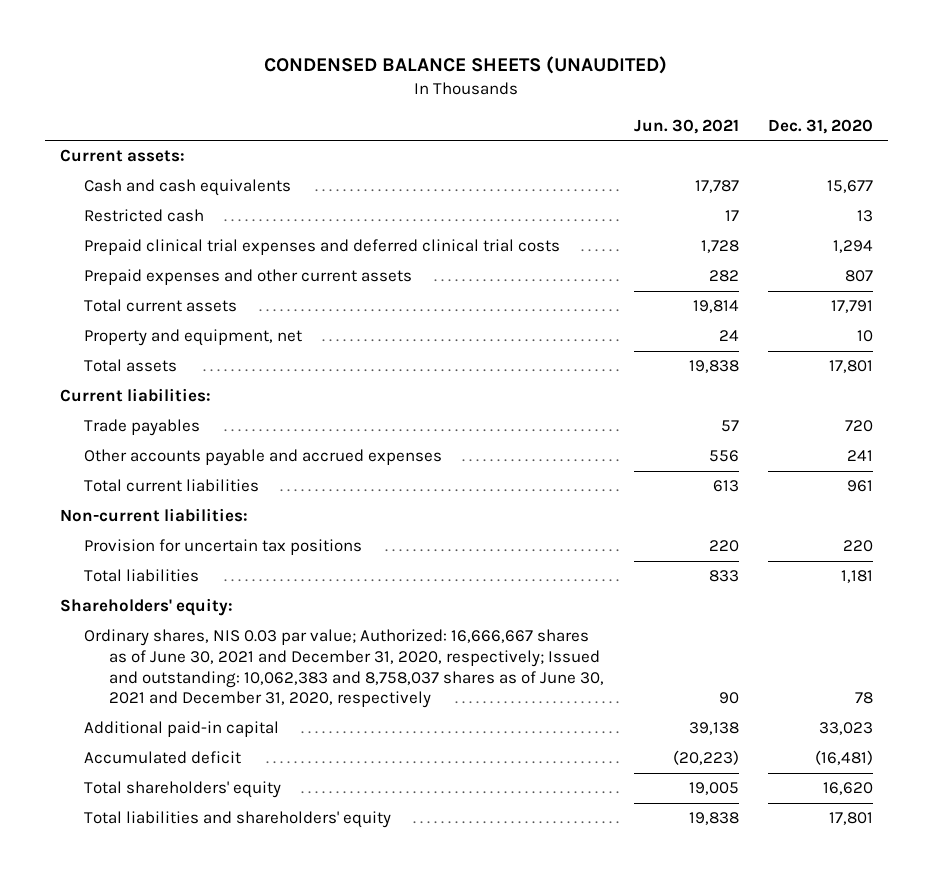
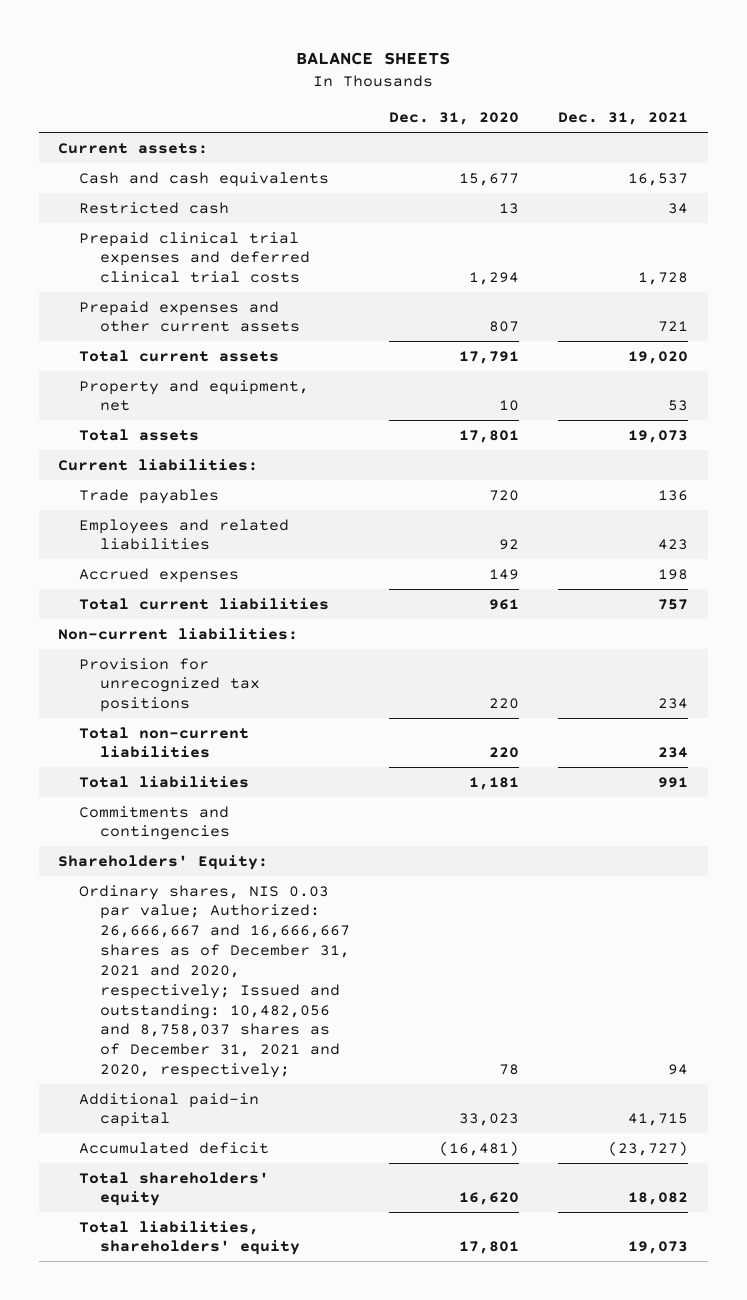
[264,55,668,74] CONDENSED BALANCE SHEETS (UNAUDITED) -> [296,52,451,66] BALANCE SHEETS
[633,118,739,134] Jun. 30, 2021 -> none
none -> [558,112,689,126] Dec. 31, 2021
[84,449,443,467] Other accounts payable and accrued expenses -> none
none -> [79,518,290,551] Employees and related liabilities
none -> [79,567,240,583] Accrued expenses
[84,539,363,556] Provision for uncertain tax positions -> [79,657,261,713] Provision for unrecognized tax positions
none -> [79,726,250,759] Total non-current liabilities
none -> [79,805,231,841] Commitments and contingencies
[59,598,233,617] Shareholders' equity: -> [58,854,269,870] Shareholders' Equity:
[84,629,605,709] Ordinary shares, NIS 0.03 par value; Authorized: 16,666,667 shares as of June 30, 2021 and December 31, 2020, respectively; Issued and outstanding: 10,062,383 and 8,758,037 shares as of June 30, 2021 and December 31, 2020, respectively -> [79,884,351,1078] Ordinary shares, NIS 0.03 par value; Authorized: 26,666,667 and 16,666,667 shares as of December 31, 2021 and 2020, respectively; Issued and outstanding: 10,482,056 and 8,758,037 shares as of December 31, 2021 and 2020, respectively;
[84,811,392,829] Total liabilities and shareholders' equity -> [79,1220,301,1256] Total liabilities, shareholders' equity

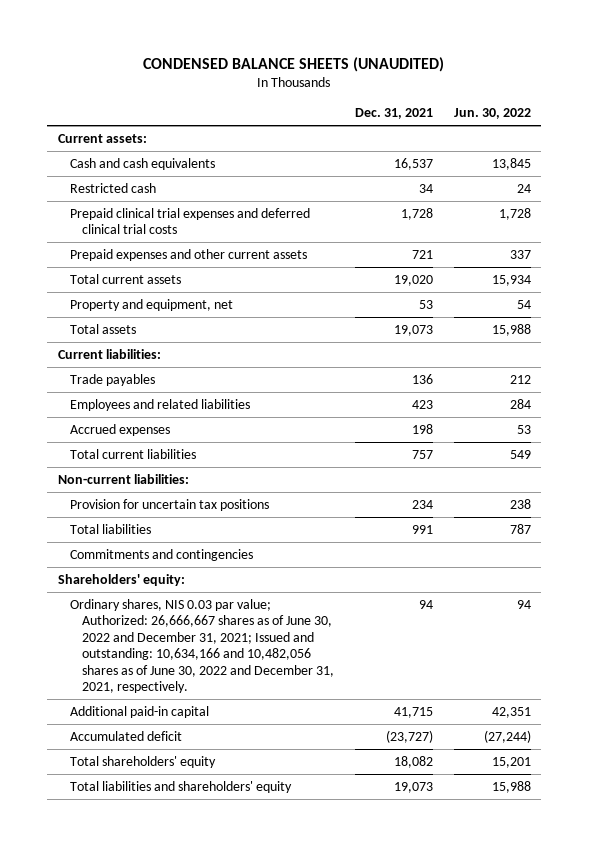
[296,52,451,66] BALANCE SHEETS -> [143,56,445,72] CONDENSED BALANCE SHEETS (UNAUDITED)
[389,112,520,126] Dec. 31, 2020 -> none
none -> [453,108,531,120] Jun. 30, 2022
[79,726,250,759] Total non-current liabilities -> none
[79,657,261,713] Provision for unrecognized tax positions -> [69,498,269,511] Provision for uncertain tax positions
[58,854,269,870] Shareholders' Equity: -> [57,573,185,586] Shareholders' equity:
[79,884,351,1078] Ordinary shares, NIS 0.03 par value; Authorized: 26,666,667 and 16,666,667 shares as of December 31, 2021 and 2020, respectively; Issued and outstanding: 10,482,056 and 8,758,037 shares as of December 31, 2021 and 2020, respectively; -> [69,598,335,694] Ordinary shares, NIS 0.03 par value; Authorized: 26,666,667 shares as of June 30, 2022 and December 31, 2021; Issued and outstanding: 10,634,166 and 10,482,056 shares as of June 30, 2022 and December 31, 2021, respectively.
[79,1220,301,1256] Total liabilities, shareholders' equity -> [69,780,292,793] Total liabilities and shareholders' equity

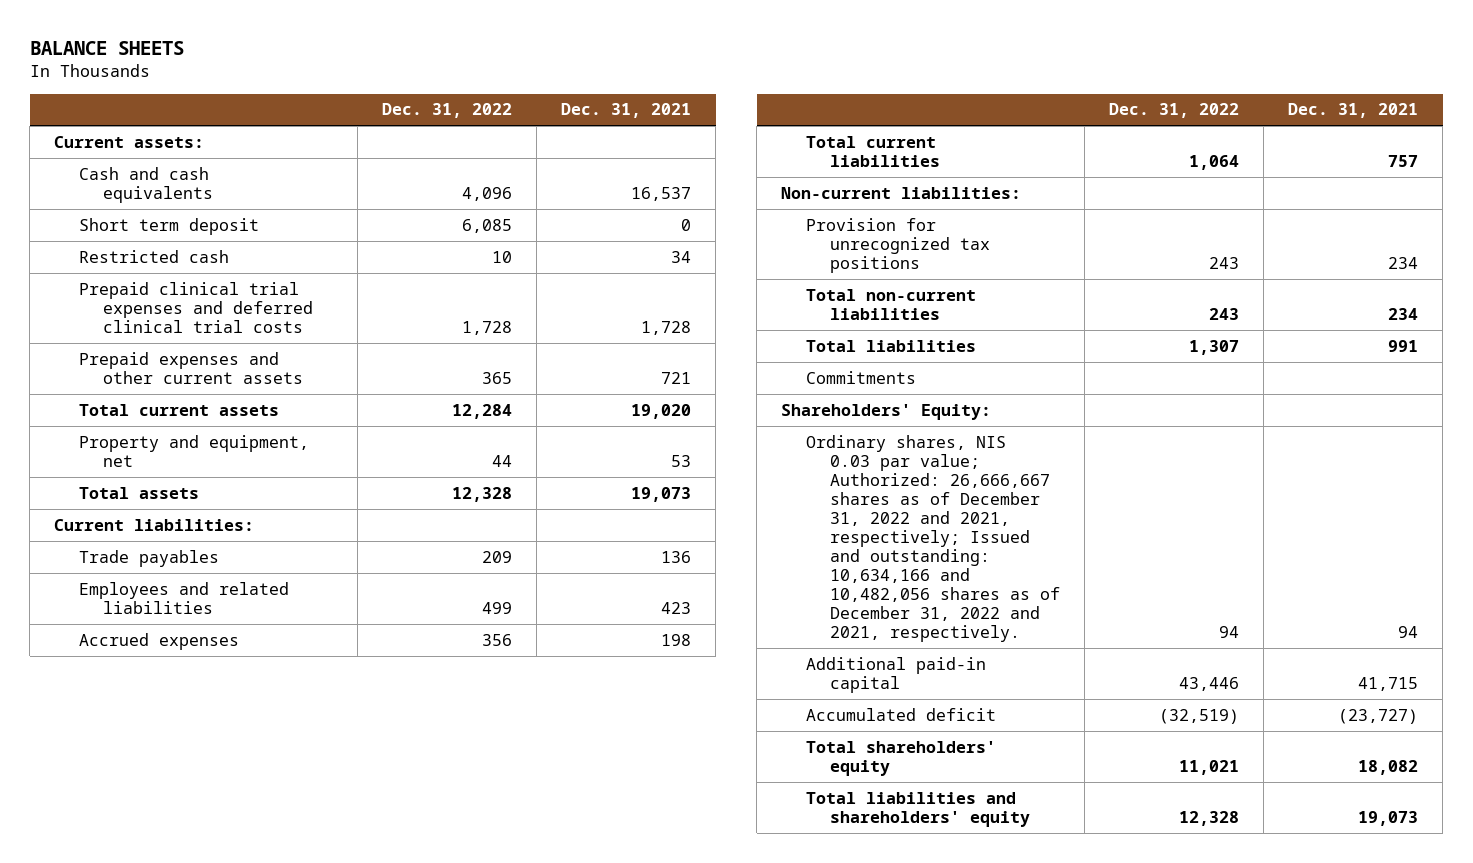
[143,56,445,72] CONDENSED BALANCE SHEETS (UNAUDITED) -> [29,41,184,56] BALANCE SHEETS
[453,108,531,120] Jun. 30, 2022 -> none
none -> [382,103,513,119] Dec. 31, 2022
none -> [78,217,259,235] Short term deposit
[69,498,269,511] Provision for uncertain tax positions -> [805,217,991,273] Provision for unrecognized tax positions
none -> [805,288,976,320] Total non-current liabilities
[69,548,253,561] Commitments and contingencies -> [805,370,916,384] Commitments
[57,573,185,586] Shareholders' equity: -> [781,403,992,420] Shareholders' Equity:
[69,598,335,694] Ordinary shares, NIS 0.03 par value; Authorized: 26,666,667 shares as of June 30, 2022 and December 31, 2021; Issued and outstanding: 10,634,166 and 10,482,056 shares as of June 30, 2022 and December 31, 2021, respectively. -> [805,434,1061,643] Ordinary shares, NIS 0.03 par value; Authorized: 26,666,667 shares as of December 31, 2022 and 2021, respectively; Issued and outstanding: 10,634,166 and 10,482,056 shares as of December 31, 2022 and 2021, respectively.

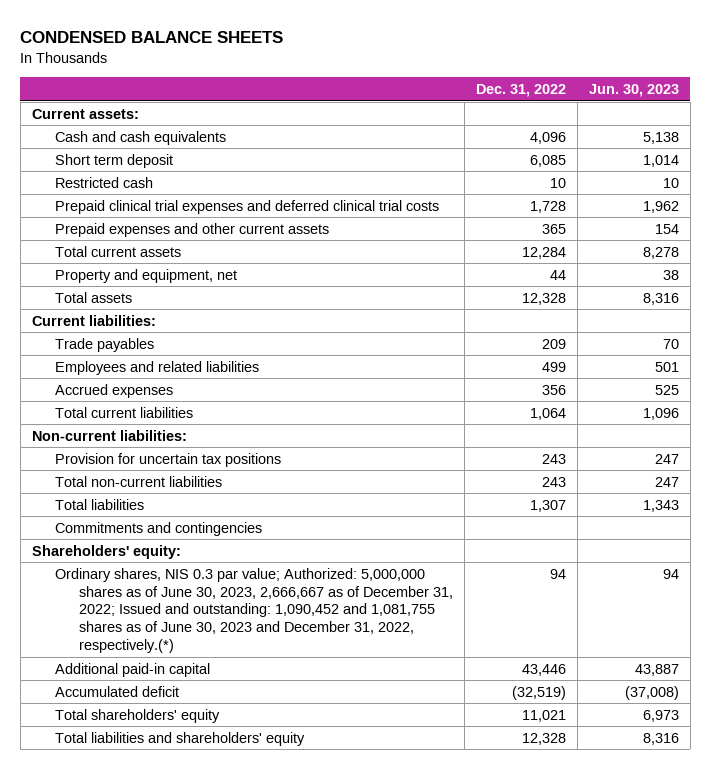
[29,41,184,56] BALANCE SHEETS -> [20,30,284,43] CONDENSED BALANCE SHEETS
[561,103,692,119] Dec. 31, 2021 -> none
none -> [588,84,679,98] Jun. 30, 2023
[805,217,991,273] Provision for unrecognized tax positions -> [55,452,282,467] Provision for uncertain tax positions
[805,370,916,384] Commitments -> [55,521,263,536] Commitments and contingencies
[781,403,992,420] Shareholders' Equity: -> [31,544,181,559] Shareholders' equity:
[805,434,1061,643] Ordinary shares, NIS 0.03 par value; Authorized: 26,666,667 shares as of December 31, 2022 and 2021, respectively; Issued and outstanding: 10,634,166 and 10,482,056 shares as of December 31, 2022 and 2021, respectively. -> [55,567,453,653] Ordinary shares, NIS 0.3 par value; Authorized: 5,000,000 shares as of June 30, 2023, 2,666,667 as of December 31, 2022; Issued and outstanding: 1,090,452 and 1,081,755 shares as of June 30, 2023 and December 31, 2022, respectively.(*)

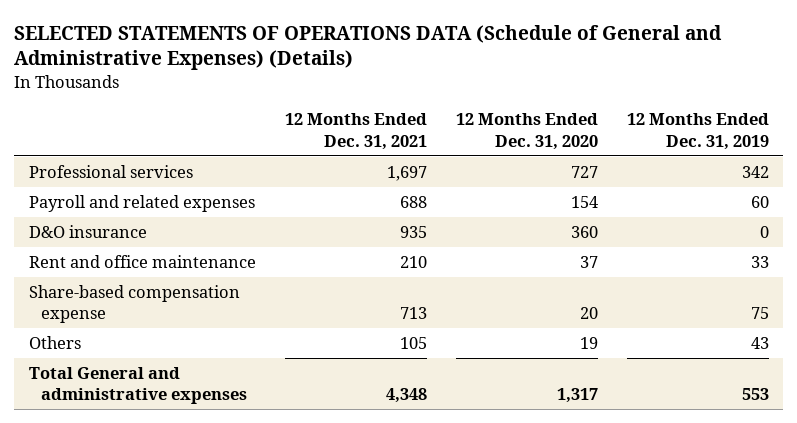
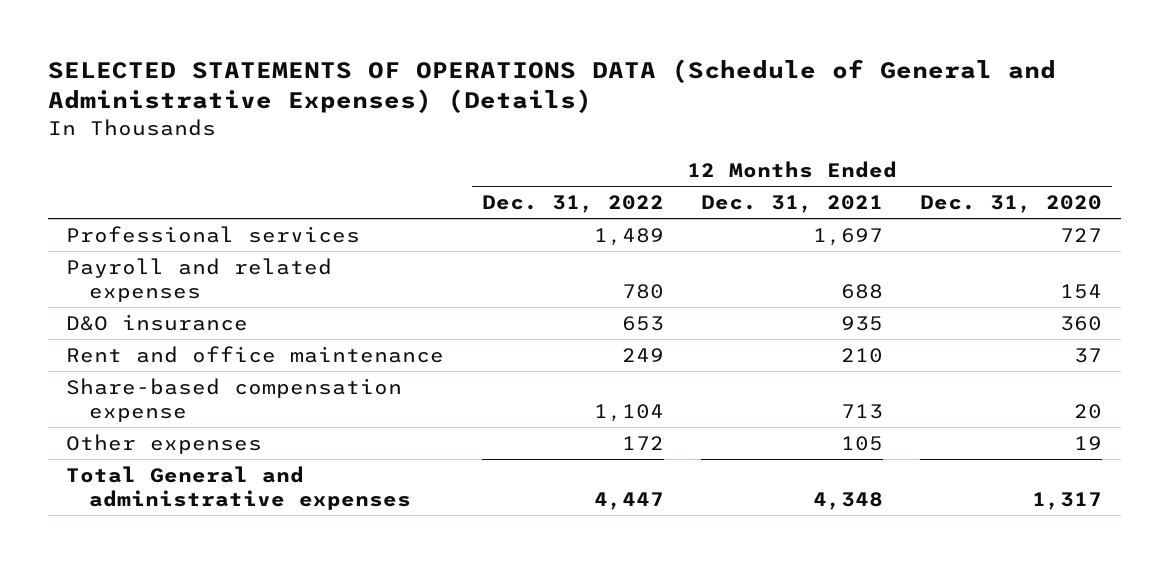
[626,113,769,150] 12 Months Ended Dec. 31, 2019 -> none
none -> [481,195,664,214] Dec. 31, 2022
[28,335,81,349] Others -> [66,433,263,454] Other expenses

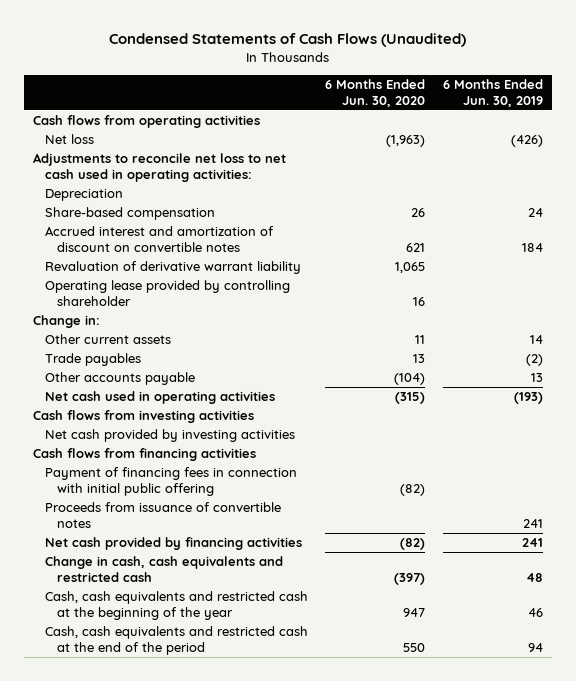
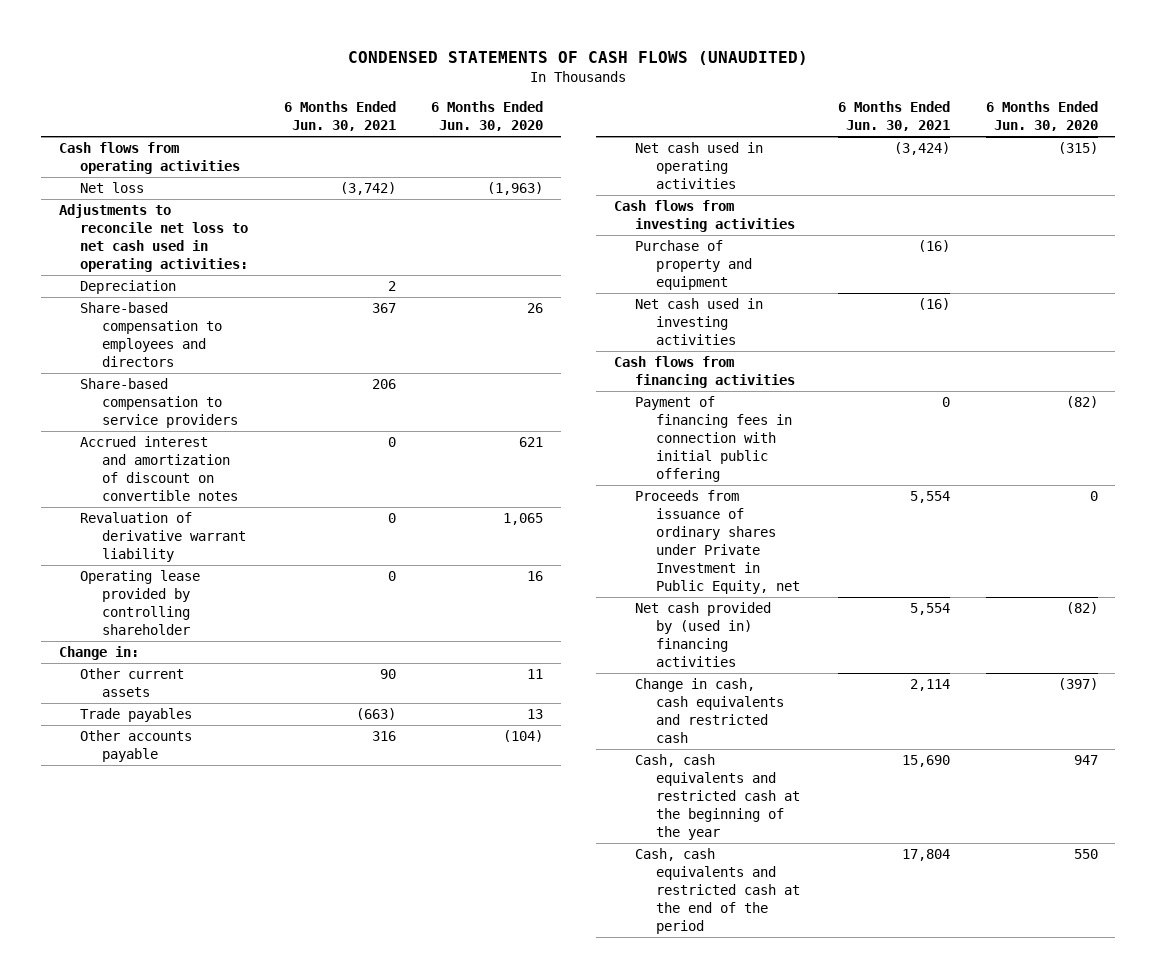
[109,33,467,48] Condensed Statements of Cash Flows (Unaudited) -> [348,51,809,66] CONDENSED STATEMENTS OF CASH FLOWS (UNAUDITED)
[443,79,544,107] 6 Months Ended Jun. 30, 2019 -> none
none -> [283,101,396,132] 6 Months Ended Jun. 30, 2021
[44,207,215,221] Share-based compensation -> [80,302,222,368] Share-based compensation to employees and directors
none -> [80,378,238,429] Share-based compensation to service providers
none -> [634,240,753,291] Purchase of property and equipment
[44,429,295,443] Net cash provided by investing activities -> [634,298,763,346] Net cash used in investing activities
[44,502,281,528] Proceeds from issuance of convertible notes -> none
none -> [634,490,801,595] Proceeds from issuance of ordinary shares under Private Investment in Public Equity, net
[44,537,302,551] Net cash provided by financing activities -> [634,602,771,668] Net cash provided by (used in) financing activities

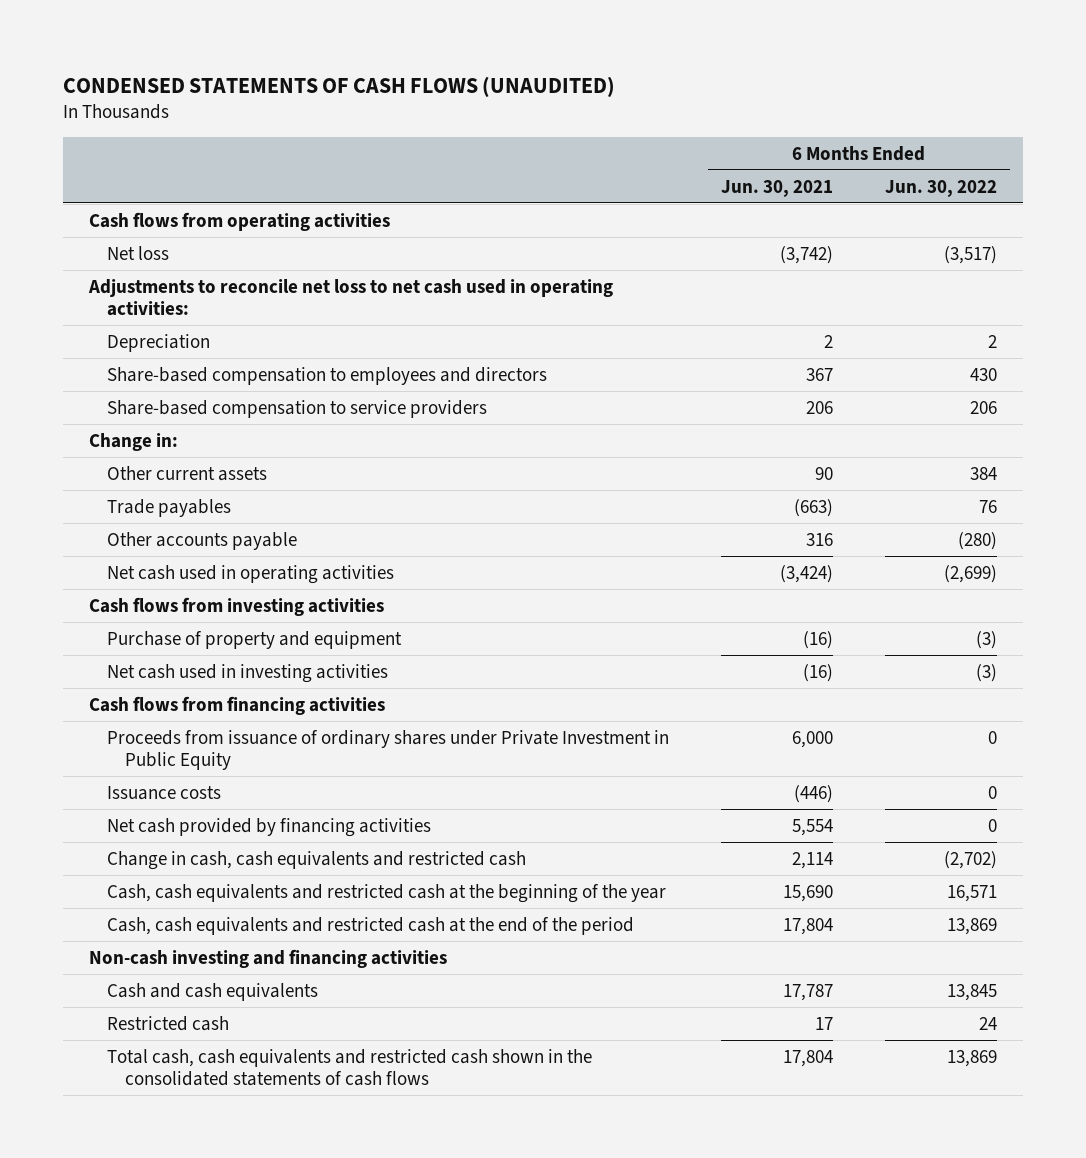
[431,101,544,132] 6 Months Ended Jun. 30, 2020 -> none
none -> [884,179,997,197] Jun. 30, 2022
[80,436,238,502] Accrued interest and amortization of discount on convertible notes -> none
[80,512,246,563] Revaluation of derivative warrant liability -> none
[80,570,201,636] Operating lease provided by controlling shareholder -> none
[634,396,793,483] Payment of financing fees in connection with initial public offering -> none
[634,490,801,595] Proceeds from issuance of ordinary shares under Private Investment in Public Equity, net -> [107,729,670,770] Proceeds from issuance of ordinary shares under Private Investment in Public Equity
[910,491,951,504] 5,554 -> [791,730,833,748] 6,000
none -> [107,785,222,800] Issuance costs
[634,602,771,668] Net cash provided by (used in) financing activities -> [107,817,432,837] Net cash provided by financing activities
none -> [89,948,448,968] Non-cash investing and financing activities
none -> [107,982,319,1001] Cash and cash equivalents
none -> [107,1015,230,1031] Restricted cash
none -> [107,1048,593,1086] Total cash, cash equivalents and restricted cash shown in the consolidated statements of cash flows

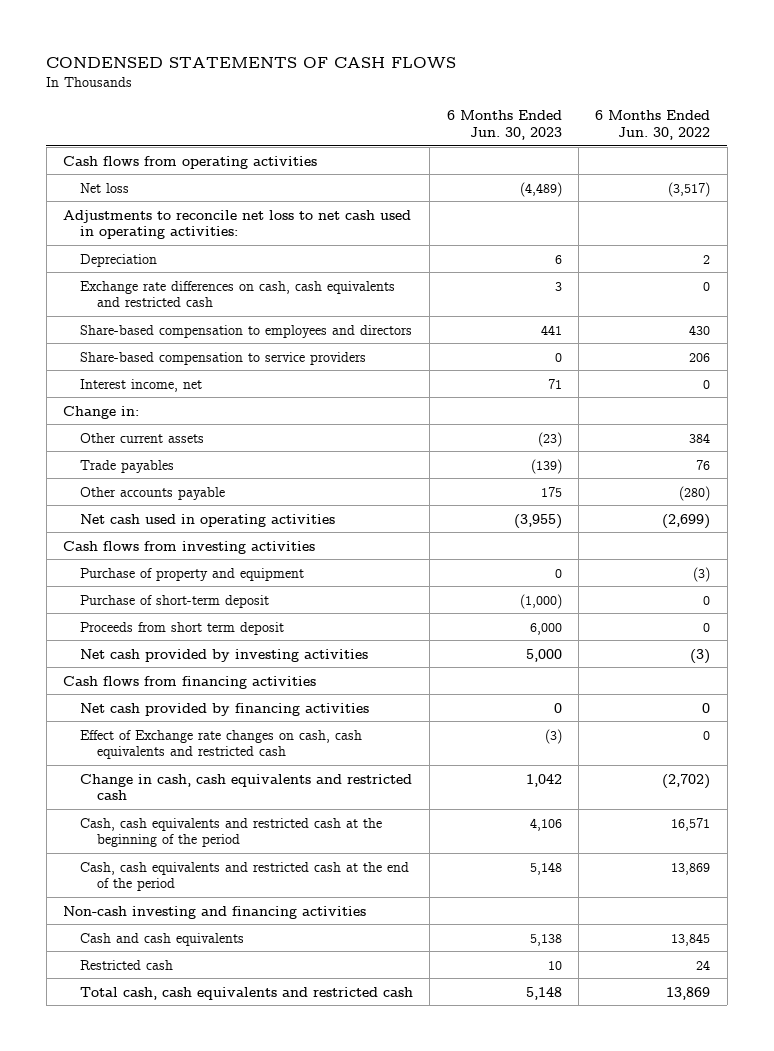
[63,75,616,97] CONDENSED STATEMENTS OF CASH FLOWS (UNAUDITED) -> [46,57,457,69] CONDENSED STATEMENTS OF CASH FLOWS
[720,179,833,197] Jun. 30, 2021 -> none
none -> [446,110,562,140] 6 Months Ended Jun. 30, 2023
none -> [79,280,395,308] Exchange rate differences on cash, cash equivalents and restricted cash
none -> [79,378,202,392] Interest income, net
none -> [79,594,269,608] Purchase of short-term deposit
none -> [79,621,284,635] Proceeds from short term deposit
[107,663,389,683] Net cash used in investing activities -> [79,648,368,662] Net cash provided by investing activities
[107,729,670,770] Proceeds from issuance of ordinary shares under Private Investment in Public Equity -> none
[107,785,222,800] Issuance costs -> none
none -> [79,729,362,760] Effect of Exchange rate changes on cash, cash equivalents and restricted cash
[107,883,667,903] Cash, cash equivalents and restricted cash at the beginning of the year -> [79,817,382,848] Cash, cash equivalents and restricted cash at the beginning of the period
[107,1048,593,1086] Total cash, cash equivalents and restricted cash shown in the consolidated statements of cash flows -> [79,986,413,1000] Total cash, cash equivalents and restricted cash

